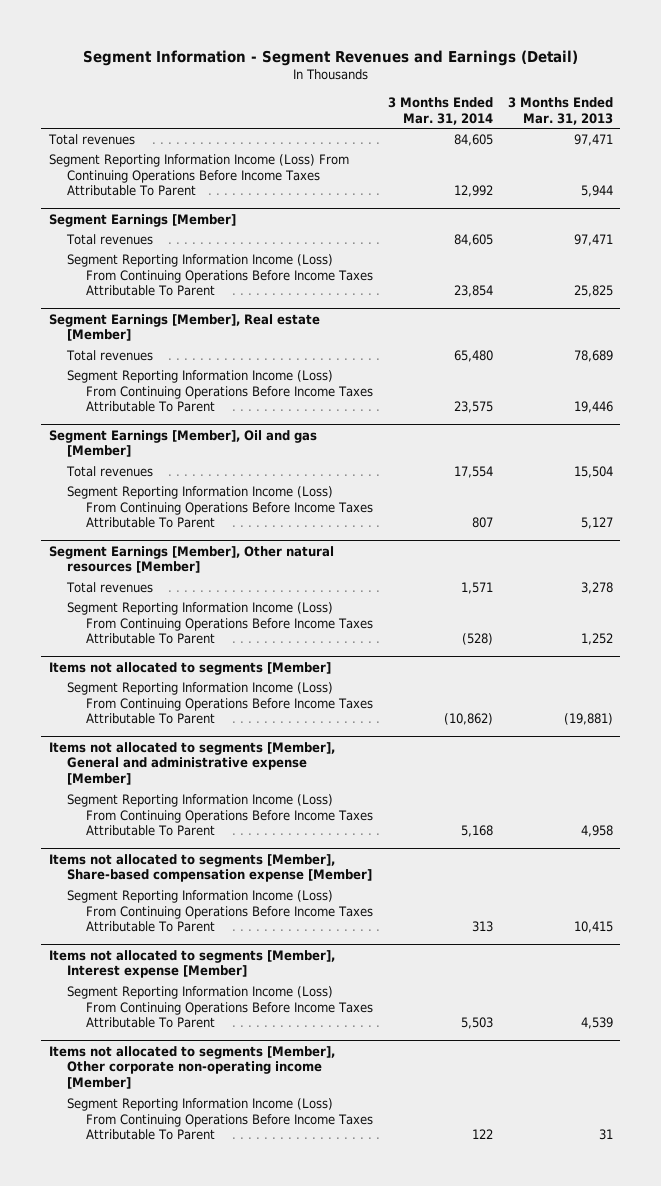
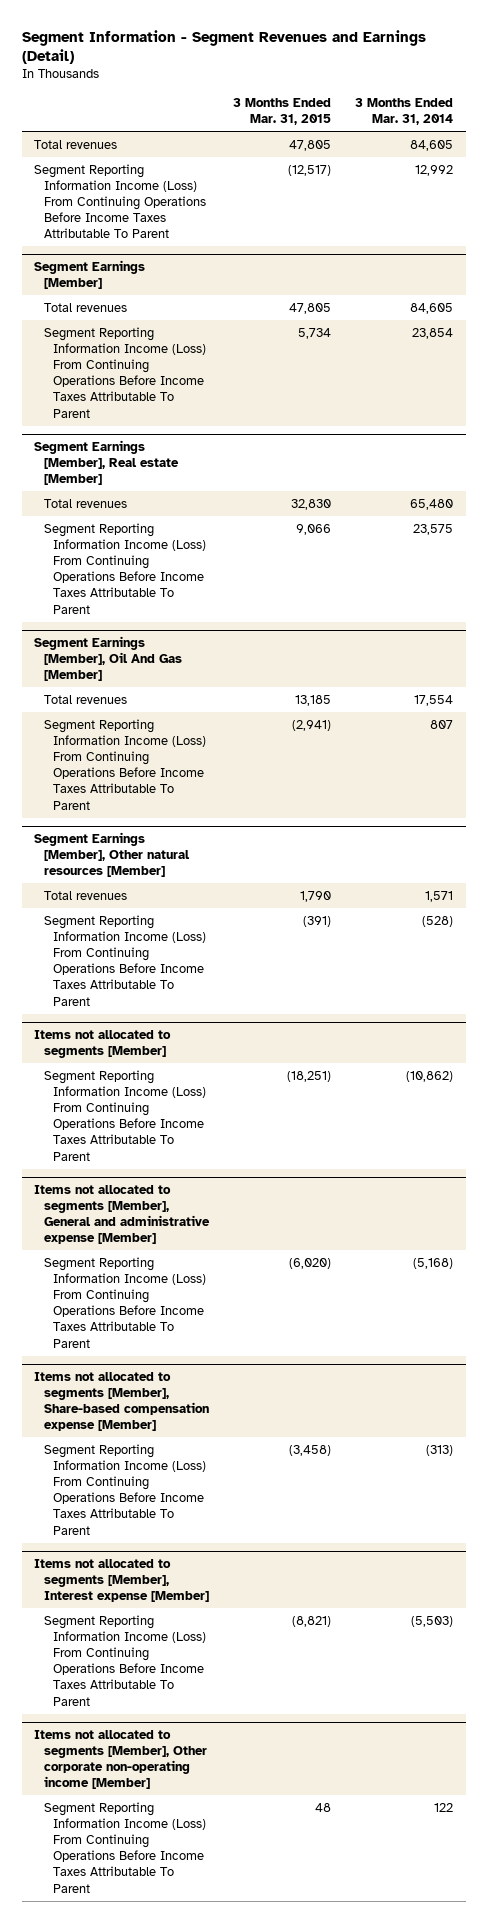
[507,97,613,125] 3 Months Ended Mar. 31, 2013 -> none
none -> [233,98,332,126] 3 Months Ended Mar. 31, 2015
[48,429,317,458] Segment Earnings [Member], Oil and gas [Member] -> [34,635,182,682] Segment Earnings [Member], Oil And Gas [Member]
[460,825,493,838] 5,168 -> [413,1257,454,1269] (5,168)
[471,921,493,933] 313 -> [426,1444,454,1456] (313)
[460,1017,493,1030] 5,503 -> [411,1615,454,1627] (5,503)

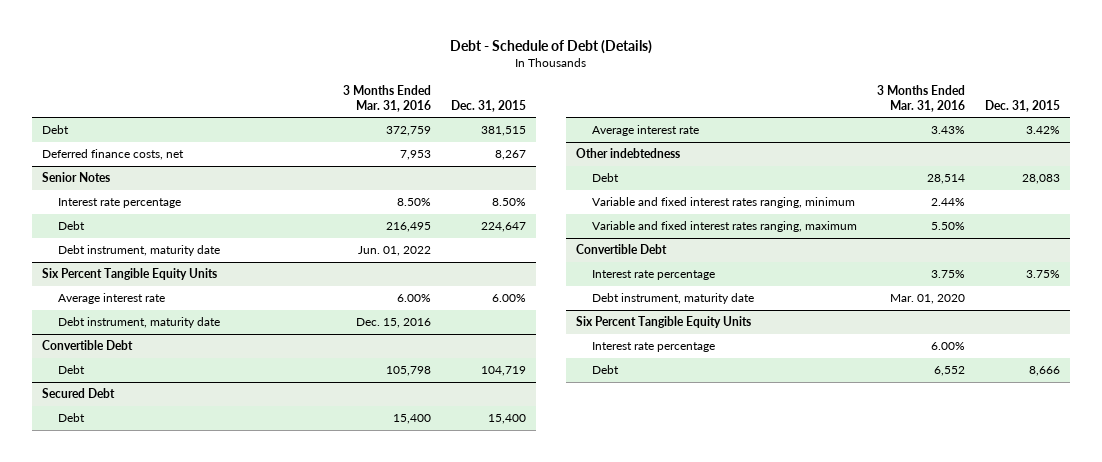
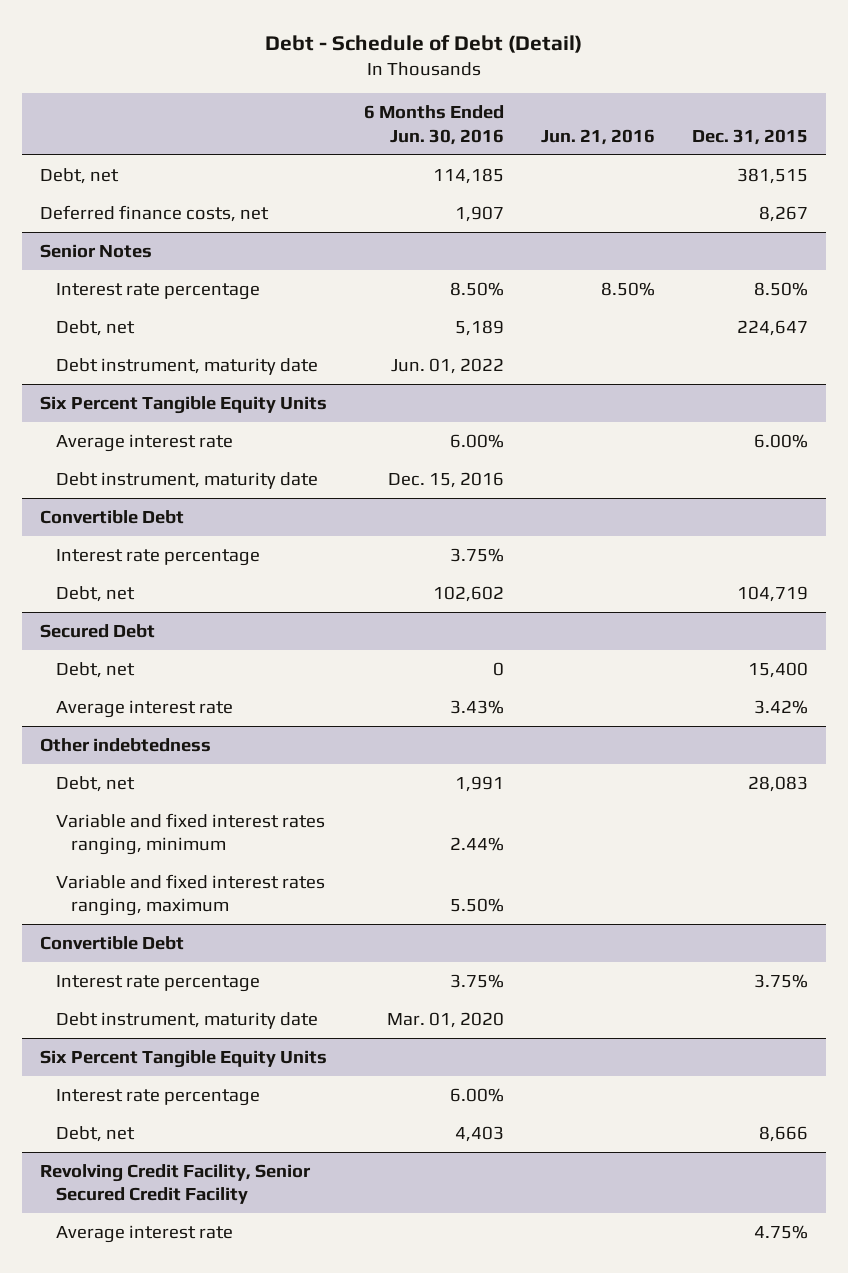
[450,39,653,54] Debt - Schedule of Debt (Details) -> [265,35,583,54] Debt - Schedule of Debt (Detail)
[343,84,432,112] 3 Months Ended Mar. 31, 2016 -> none
none -> [364,105,505,145] 6 Months Ended Jun. 30, 2016
none -> [540,128,655,145] Jun. 21, 2016
[42,125,70,135] Debt -> [40,167,120,184] Debt, net
[57,221,85,231] Debt -> [55,319,135,336] Debt, net
none -> [55,548,260,566] Interest rate percentage
[57,365,85,375] Debt -> [55,585,135,602] Debt, net
[57,413,85,423] Debt -> [55,661,135,678] Debt, net
[591,173,619,183] Debt -> [55,775,135,792] Debt, net
[591,365,619,375] Debt -> [55,1125,135,1142] Debt, net
none -> [40,1163,312,1205] Revolving Credit Facility, Senior Secured Credit Facility
none -> [55,1224,233,1243] Average interest rate

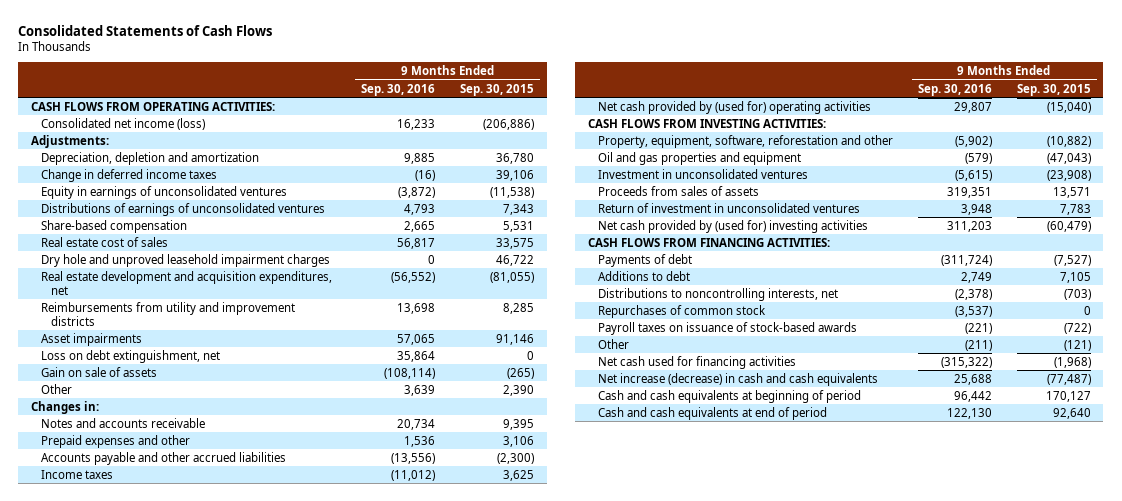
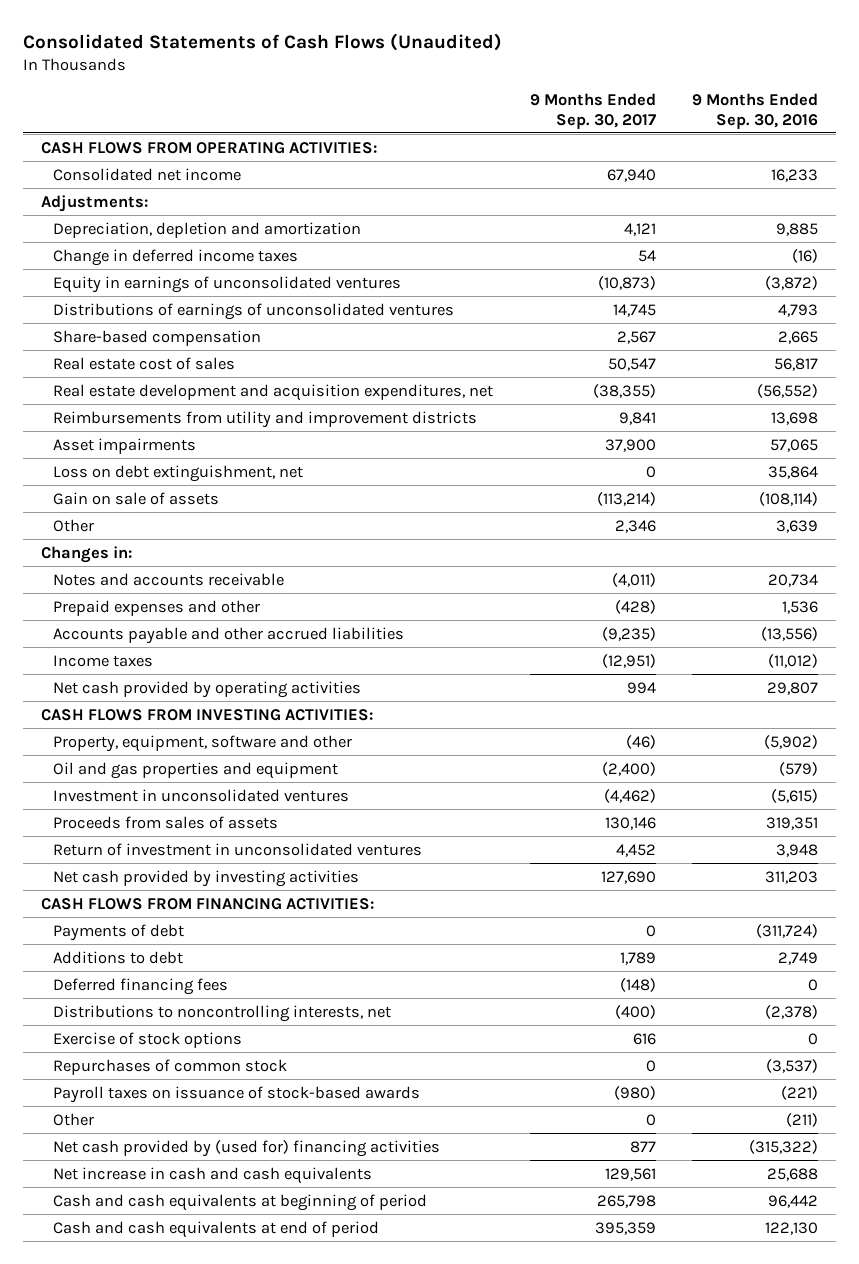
[18,24,273,36] Consolidated Statements of Cash Flows -> [23,33,503,52] Consolidated Statements of Cash Flows (Unaudited)
[460,83,535,96] Sep. 30, 2015 -> none
none -> [529,93,656,129] 9 Months Ended Sep. 30, 2017
[40,117,205,130] Consolidated net income (loss) -> [53,167,242,181] Consolidated net income
[40,253,330,267] Dry hole and unproved leasehold impairment charges -> none
[597,100,871,114] Net cash provided by (used for) operating activities -> [53,680,362,698] Net cash provided by operating activities
[597,134,893,148] Property, equipment, software, reforestation and other -> [53,734,353,752] Property, equipment, software and other
[597,219,868,233] Net cash provided by (used for) investing activities -> [53,869,360,887] Net cash provided by investing activities
none -> [53,977,229,995] Deferred financing fees
none -> [53,1031,243,1048] Exercise of stock options
[597,355,796,369] Net cash used for financing activities -> [53,1139,441,1157] Net cash provided by (used for) financing activities
[597,372,878,386] Net increase (decrease) in cash and cash equivalents -> [53,1166,373,1184] Net increase in cash and cash equivalents

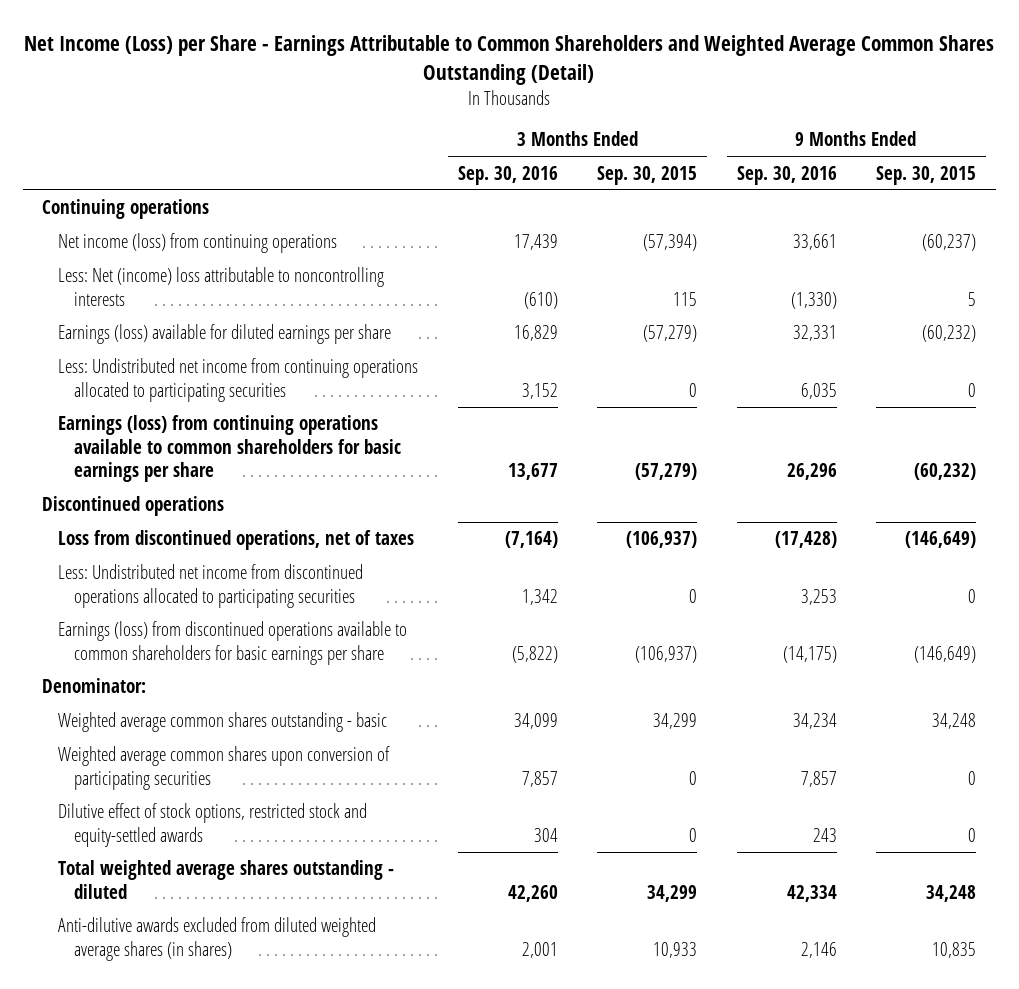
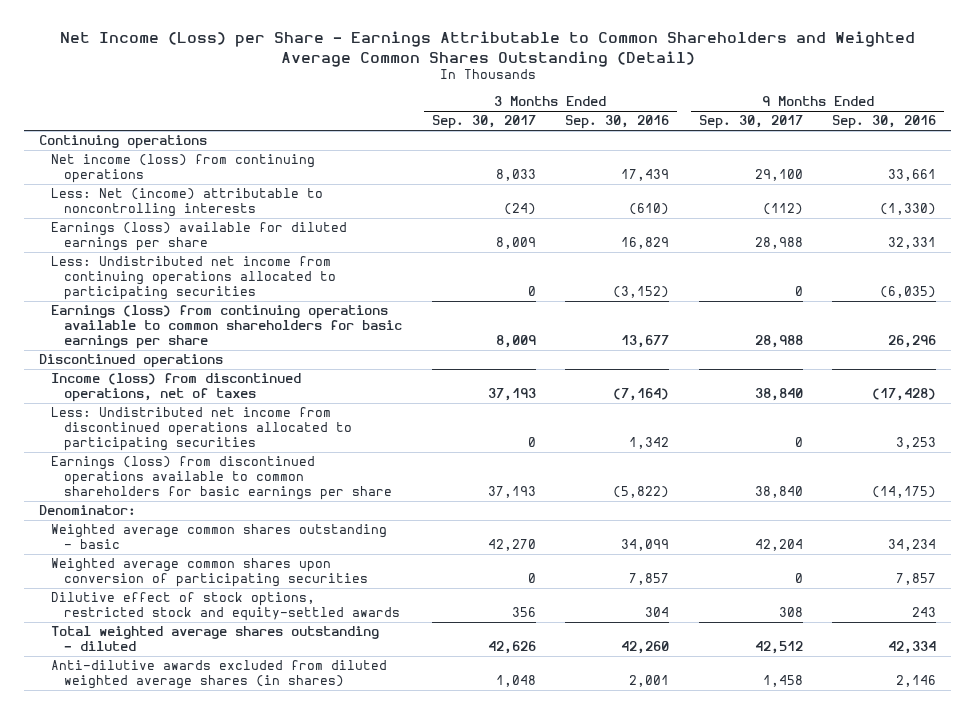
[597,165,698,185] Sep. 30, 2015 -> none
[876,165,977,185] Sep. 30, 2015 -> none
none -> [431,115,536,130] Sep. 30, 2017
none -> [698,115,803,130] Sep. 30, 2017
[58,267,385,306] Less: Net (income) loss attributable to noncontrolling interests -> [51,188,324,218] Less: Net (income) attributable to noncontrolling interests
[521,382,558,399] 3,152 -> [613,286,670,299] (3,152)
[800,382,837,399] 6,035 -> [880,286,937,299] (6,035)
[58,530,415,551] Loss from discontinued operations, net of taxes -> [51,373,302,403] Income (loss) from discontinued operations, net of taxes

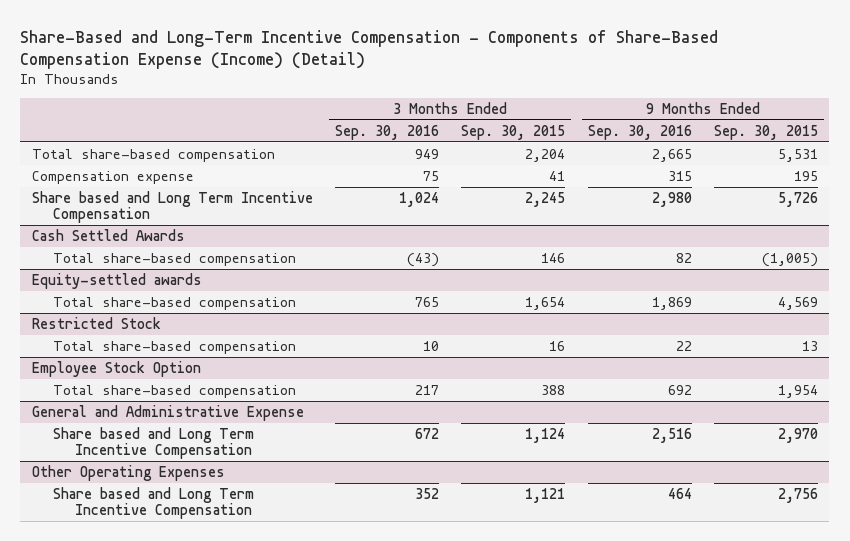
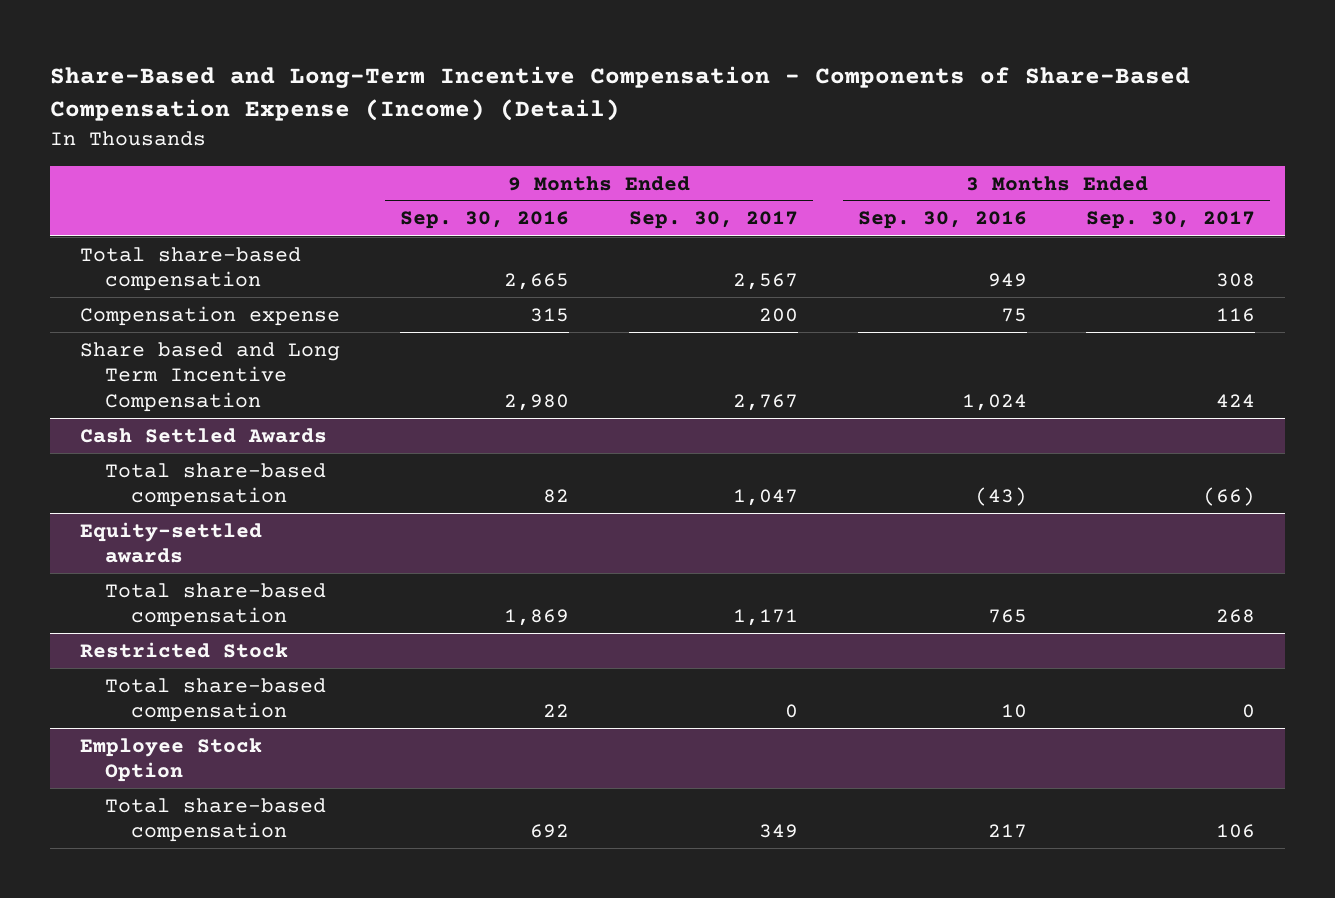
[461,124,566,140] Sep. 30, 2015 -> none
[713,124,818,140] Sep. 30, 2015 -> none
none -> [628,211,798,230] Sep. 30, 2017
none -> [1086,211,1256,230] Sep. 30, 2017
[31,404,304,421] General and Administrative Expense -> none
[53,426,255,460] Share based and Long Term Incentive Compensation -> none
[31,464,225,481] Other Operating Expenses -> none
[53,486,255,520] Share based and Long Term Incentive Compensation -> none

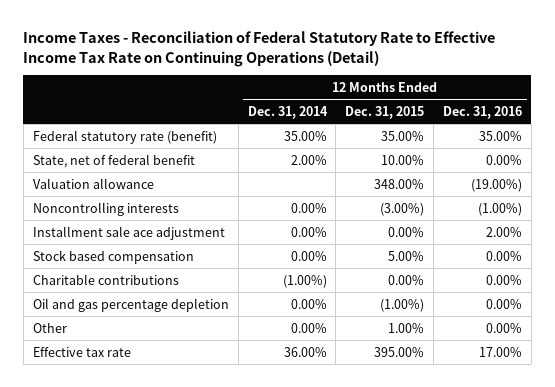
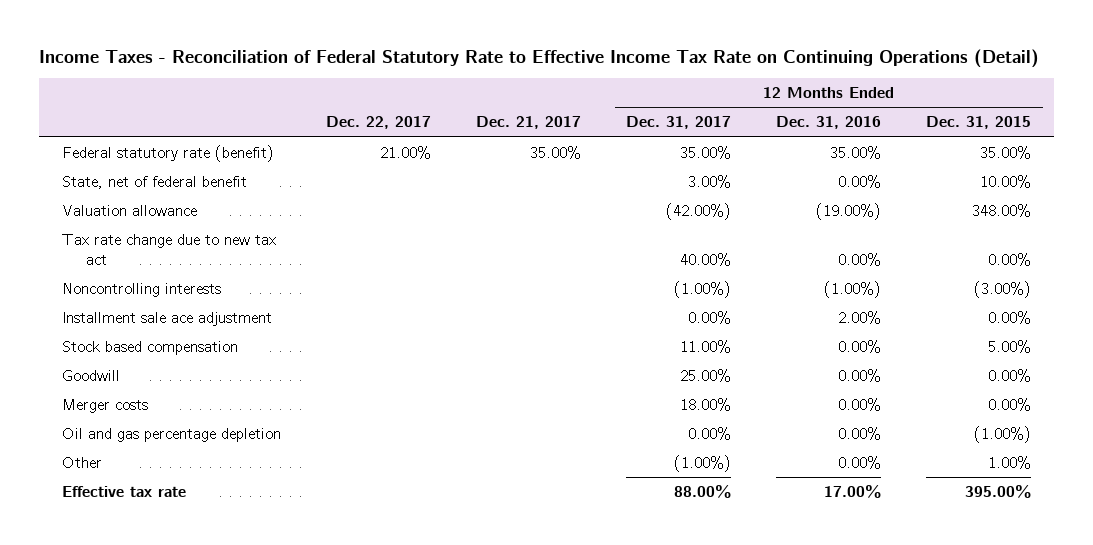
[247,105,328,119] Dec. 31, 2014 -> none
none -> [325,116,431,130] Dec. 22, 2017
none -> [475,116,581,130] Dec. 21, 2017
none -> [626,116,732,130] Dec. 31, 2017
none -> [61,233,276,265] Tax rate change due to new tax act
[32,273,179,285] Charitable contributions -> none
none -> [61,369,120,381] Goodwill
none -> [61,398,148,413] Merger costs

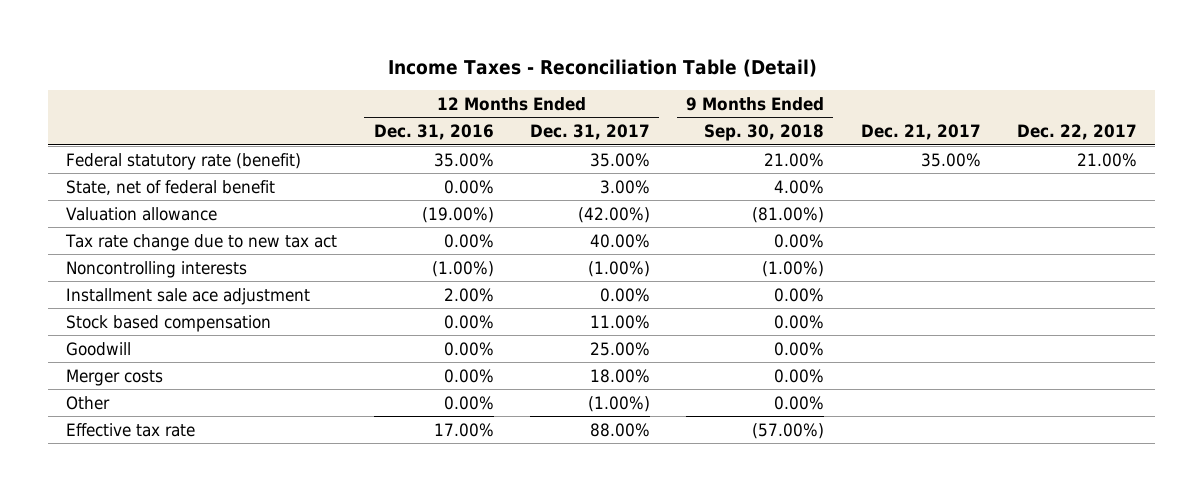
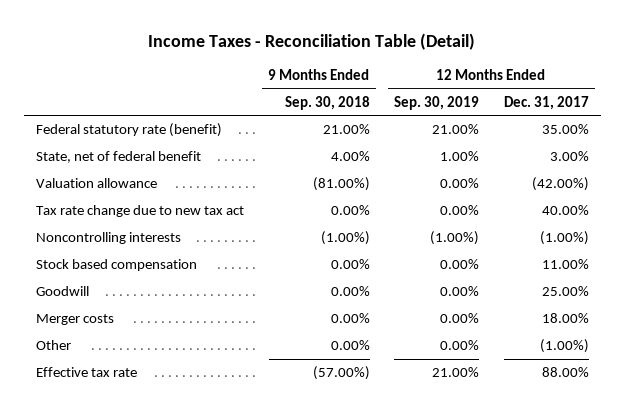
[373,124,494,141] Dec. 31, 2016 -> none
[860,124,981,141] Dec. 21, 2017 -> none
[1016,124,1137,141] Dec. 22, 2017 -> none
none -> [394,96,480,111] Sep. 30, 2019
[66,287,311,305] Installment sale ace adjustment -> none

